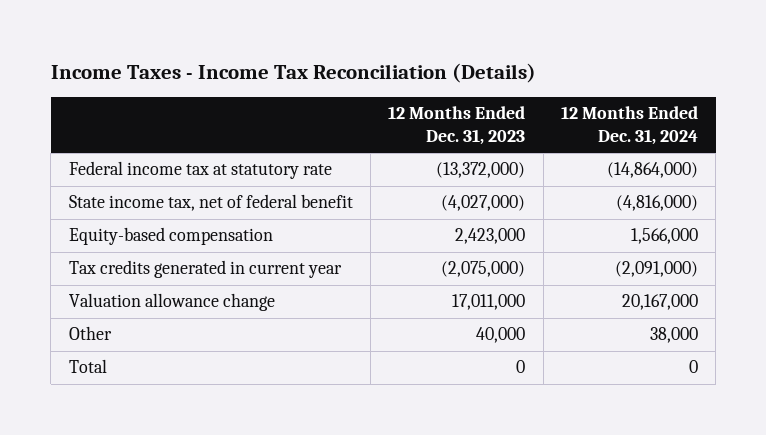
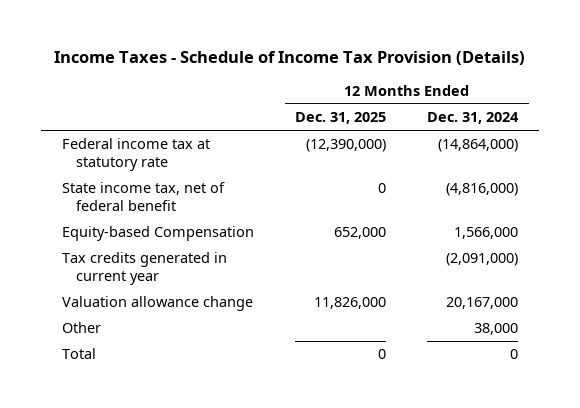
[50,62,536,83] Income Taxes - Income Tax Reconciliation (Details) -> [54,51,526,66] Income Taxes - Schedule of Income Tax Provision (Details)
[388,106,526,146] 12 Months Ended Dec. 31, 2023 -> none
none -> [295,112,387,125] Dec. 31, 2025
[68,227,273,246] Equity-based compensation -> [61,226,254,242] Equity-based Compensation

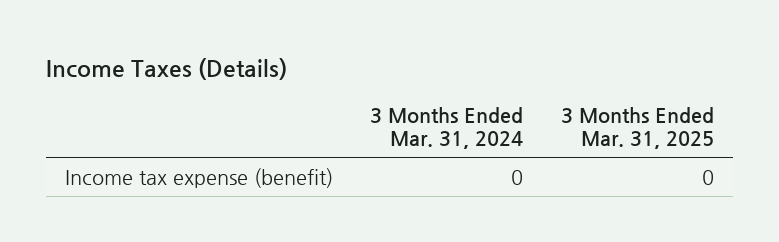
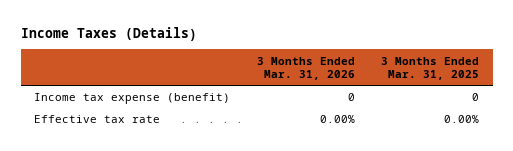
[370,106,524,150] 3 Months Ended Mar. 31, 2024 -> none
none -> [256,56,355,80] 3 Months Ended Mar. 31, 2026
none -> [34,115,161,124] Effective tax rate

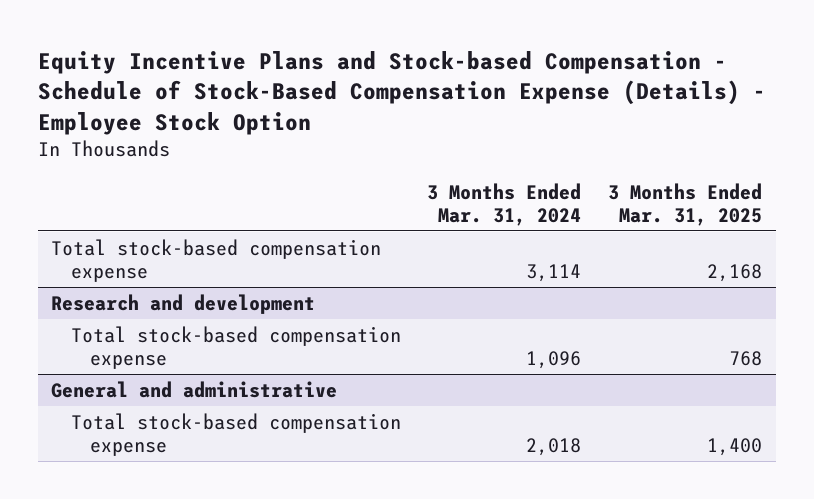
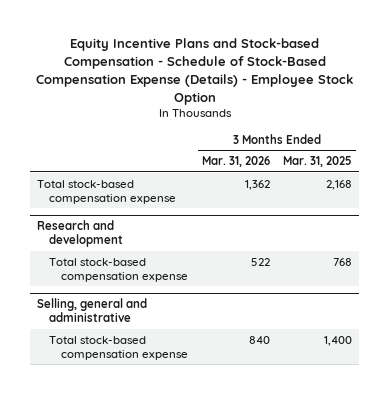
[427,182,582,226] 3 Months Ended Mar. 31, 2024 -> none
none -> [201,156,270,168] Mar. 31, 2026
[51,381,338,399] General and administrative -> [37,297,148,322] Selling, general and administrative

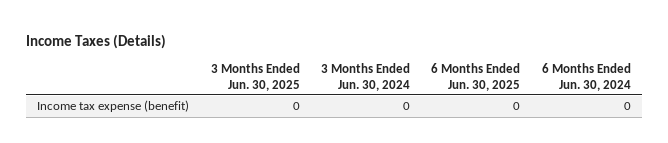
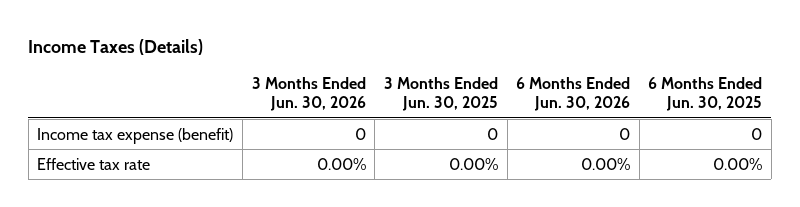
[320,63,410,91] 3 Months Ended Jun. 30, 2024 -> none
[541,63,631,91] 6 Months Ended Jun. 30, 2024 -> none
none -> [251,77,366,112] 3 Months Ended Jun. 30, 2026
none -> [516,77,631,112] 6 Months Ended Jun. 30, 2026
none -> [37,157,151,170] Effective tax rate

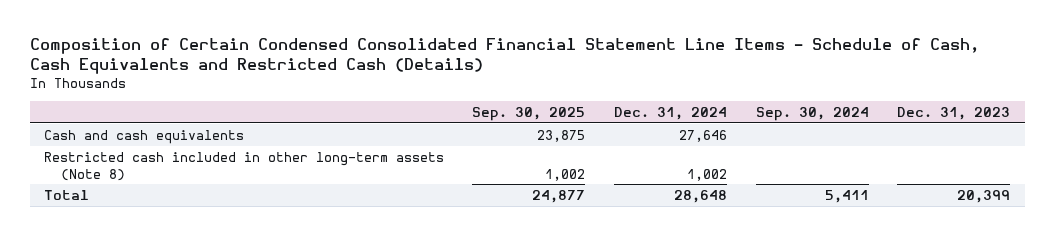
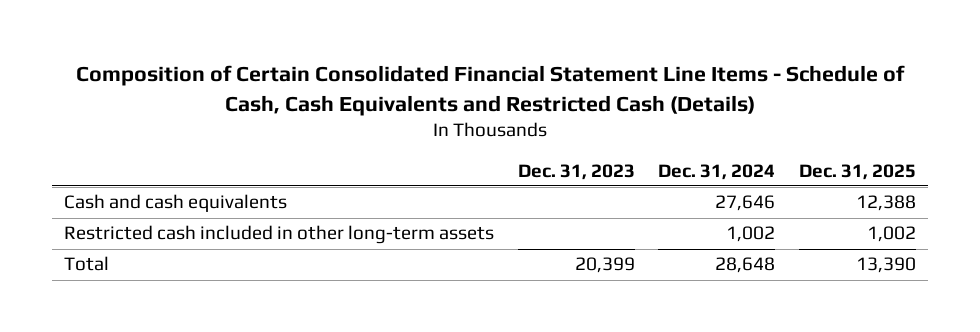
[29,37,979,75] Composition of Certain Condensed Consolidated Financial Statement Line Items - Schedule of Cash, Cash Equivalents and Restricted Cash (Details) -> [75,65,905,116] Composition of Certain Consolidated Financial Statement Line Items - Schedule of Cash, Cash Equivalents and Restricted Cash (Details)
[472,107,586,122] Sep. 30, 2025 -> none
[755,107,869,122] Sep. 30, 2024 -> none
none -> [798,163,916,180] Dec. 31, 2025
[43,151,444,181] Restricted cash included in other long-term assets (Note 8) -> [63,225,494,245] Restricted cash included in other long-term assets

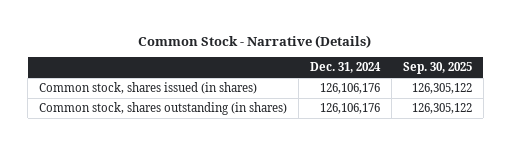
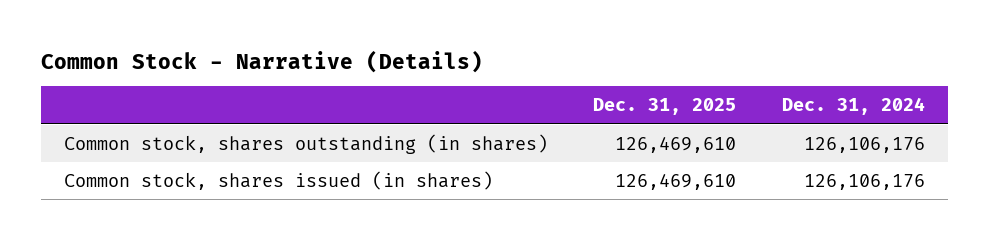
[402,62,472,75] Sep. 30, 2025 -> none
none -> [593,98,737,116] Dec. 31, 2025
[39,82,258,95] Common stock, shares issued (in shares) -> [63,170,493,190] Common stock, shares issued (in shares)

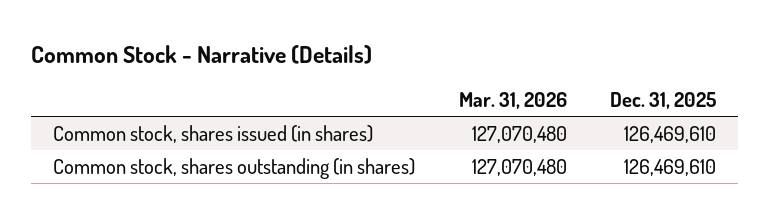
[782,97,926,116] Dec. 31, 2024 -> none
none -> [458,92,567,110] Mar. 31, 2026
[63,133,548,154] Common stock, shares outstanding (in shares) -> [53,157,416,179] Common stock, shares outstanding (in shares)

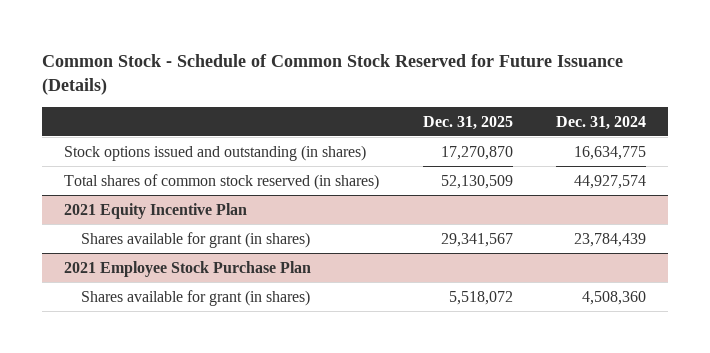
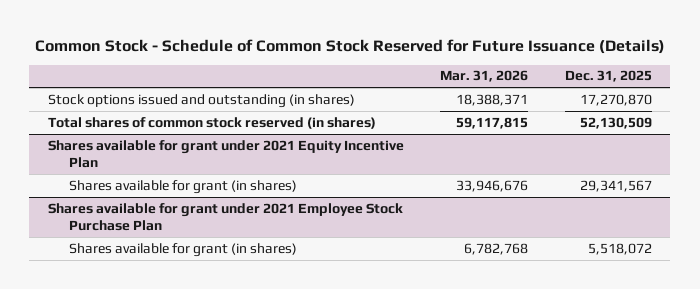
[556,115,647,130] Dec. 31, 2024 -> none
none -> [440,70,529,83] Mar. 31, 2026
[63,202,247,219] 2021 Equity Incentive Plan -> [47,139,404,169] Shares available for grant under 2021 Equity Incentive Plan
[63,260,311,277] 2021 Employee Stock Purchase Plan -> [47,202,403,232] Shares available for grant under 2021 Employee Stock Purchase Plan

